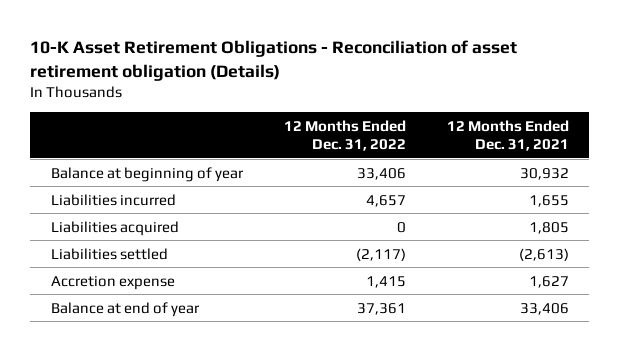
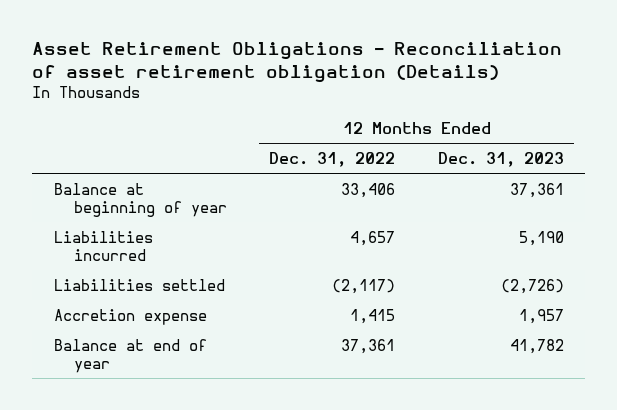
[30,40,518,81] 10-K Asset Retirement Obligations - Reconciliation of asset retirement obligation (Details) -> [32,42,563,84] Asset Retirement Obligations - Reconciliation of asset retirement obligation (Details)
[446,119,569,151] 12 Months Ended Dec. 31, 2021 -> none
none -> [437,151,564,167] Dec. 31, 2023
[50,220,179,236] Liabilities acquired -> none

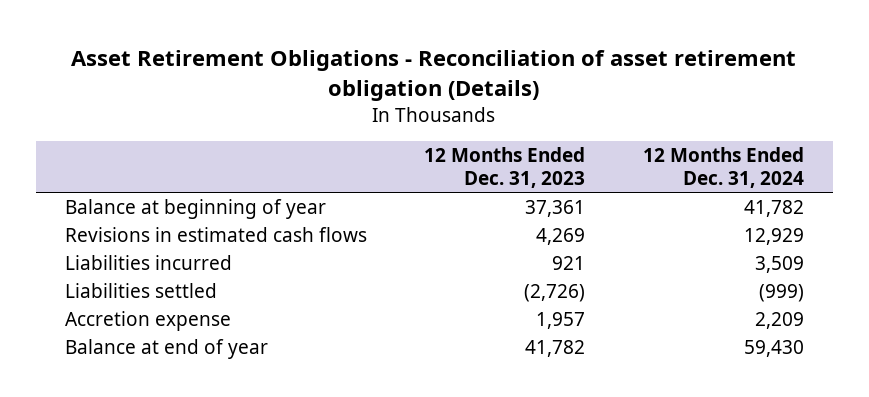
[269,151,396,167] Dec. 31, 2022 -> none
none -> [642,146,804,188] 12 Months Ended Dec. 31, 2024
none -> [65,227,368,243] Revisions in estimated cash flows
[518,230,564,246] 5,190 -> [552,256,586,271] 921

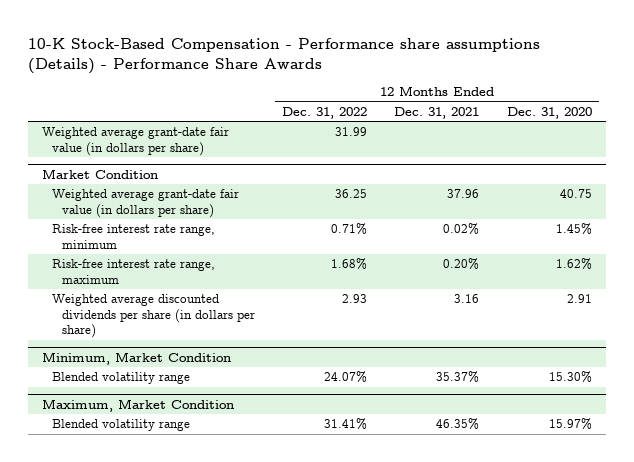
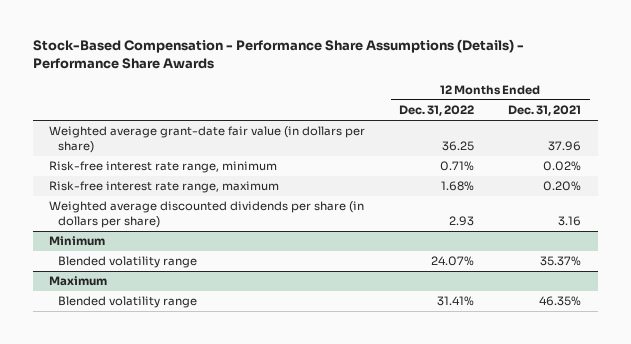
[28,37,541,74] 10-K Stock-Based Compensation - Performance share assumptions (Details) - Performance Share Awards -> [32,39,524,69] Stock-Based Compensation - Performance Share Assumptions (Details) - Performance Share Awards
[506,106,592,119] Dec. 31, 2020 -> none
[41,127,229,156] Weighted average grant-date fair value (in dollars per share) -> none
[41,169,158,180] Market Condition -> none
[41,352,231,366] Minimum, Market Condition -> none
none -> [49,236,106,247] Minimum
[41,399,234,413] Maximum, Market Condition -> none
none -> [49,276,108,287] Maximum

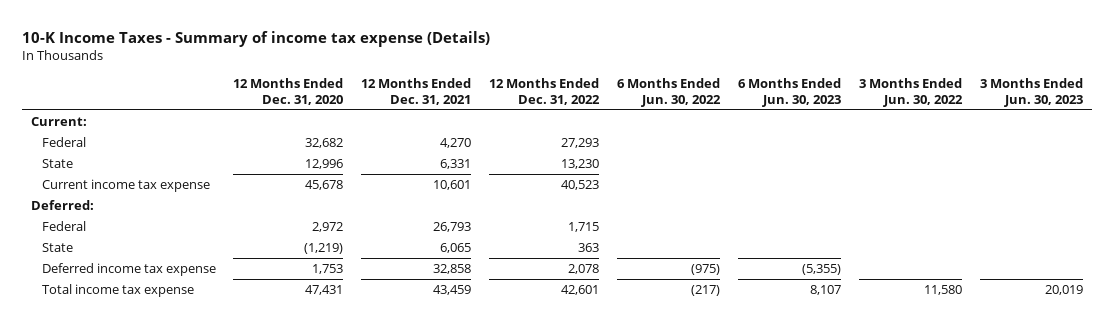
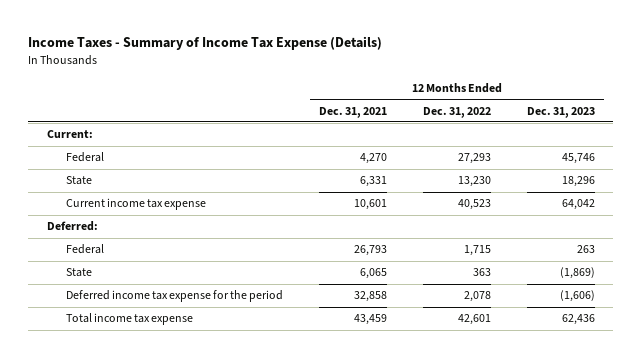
[22,30,491,47] 10-K Income Taxes - Summary of income tax expense (Details) -> [28,36,383,51] Income Taxes - Summary of Income Tax Expense (Details)
[233,78,344,105] 12 Months Ended Dec. 31, 2020 -> none
[617,78,722,107] 6 Months Ended Jun. 30, 2022 -> none
[737,78,841,107] 6 Months Ended Jun. 30, 2023 -> none
[858,78,963,107] 3 Months Ended Jun. 30, 2022 -> none
[979,78,1083,107] 3 Months Ended Jun. 30, 2023 -> none
none -> [527,106,596,118] Dec. 31, 2023
[41,263,216,277] Deferred income tax expense -> [65,290,283,303] Deferred income tax expense for the period

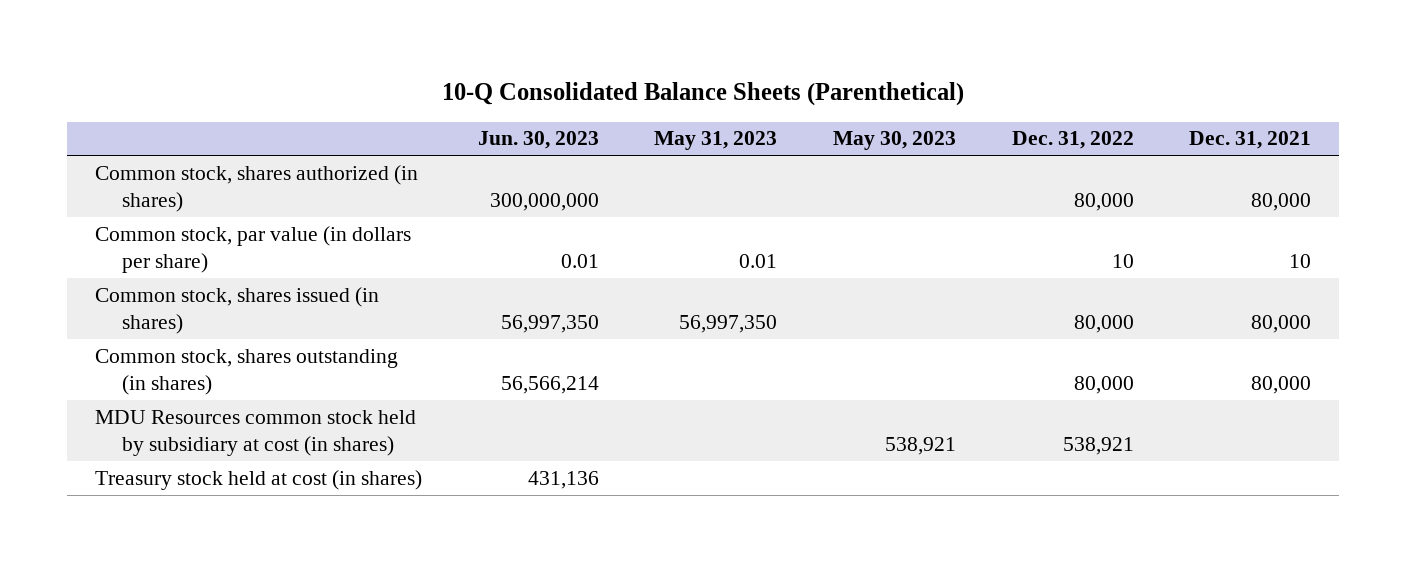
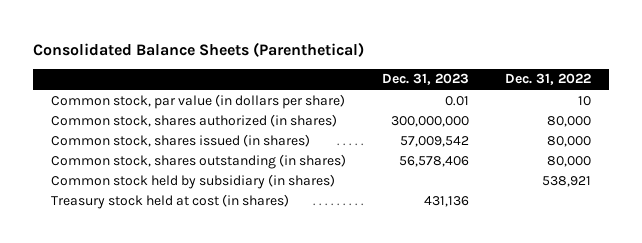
[442,82,965,107] 10-Q Consolidated Balance Sheets (Parenthetical) -> [32,41,364,57] Consolidated Balance Sheets (Parenthetical)
[477,131,599,150] Jun. 30, 2023 -> none
[654,131,778,151] May 31, 2023 -> none
[832,131,956,151] May 30, 2023 -> none
[1189,131,1312,150] Dec. 31, 2021 -> none
none -> [381,73,469,86] Dec. 31, 2023
[95,164,419,212] Common stock, shares authorized (in shares) -> [50,113,337,127] Common stock, shares authorized (in shares)
[95,409,417,456] MDU Resources common stock held by subsidiary at cost (in shares) -> [50,173,335,189] Common stock held by subsidiary (in shares)

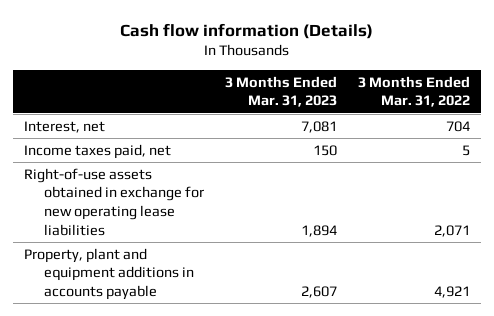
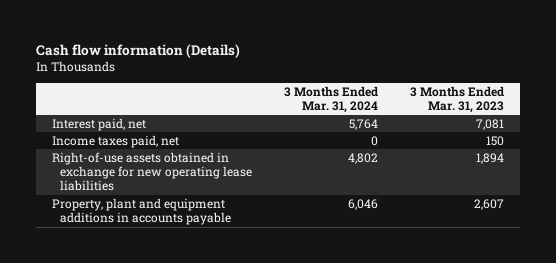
[358,75,471,108] 3 Months Ended Mar. 31, 2022 -> none
none -> [284,85,379,113] 3 Months Ended Mar. 31, 2024
[23,120,105,133] Interest, net -> [51,118,146,132] Interest paid, net

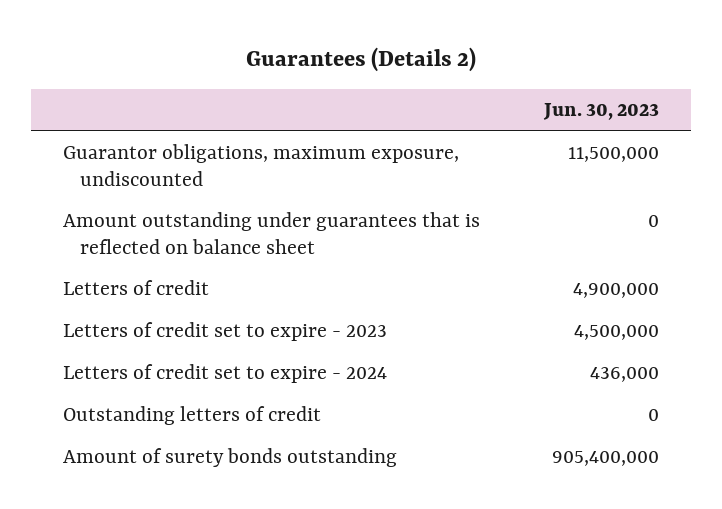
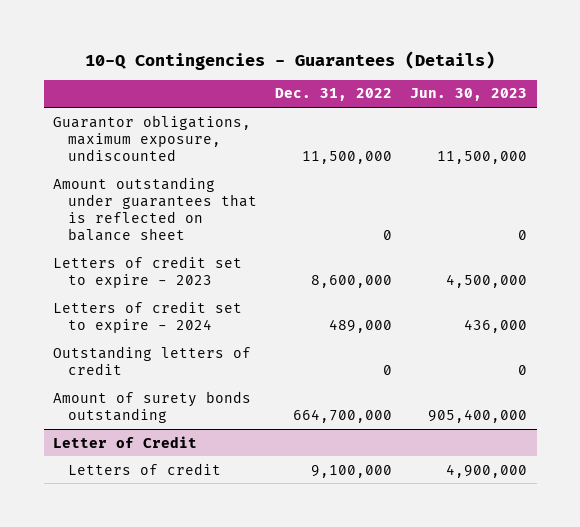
[246,47,477,73] Guarantees (Details 2) -> [85,50,496,70] 10-Q Contingencies - Guarantees (Details)
none -> [275,88,393,102] Dec. 31, 2022
[62,280,209,296] Letters of credit -> none
none -> [52,435,197,448] Letter of Credit
none -> [67,462,221,475] Letters of credit

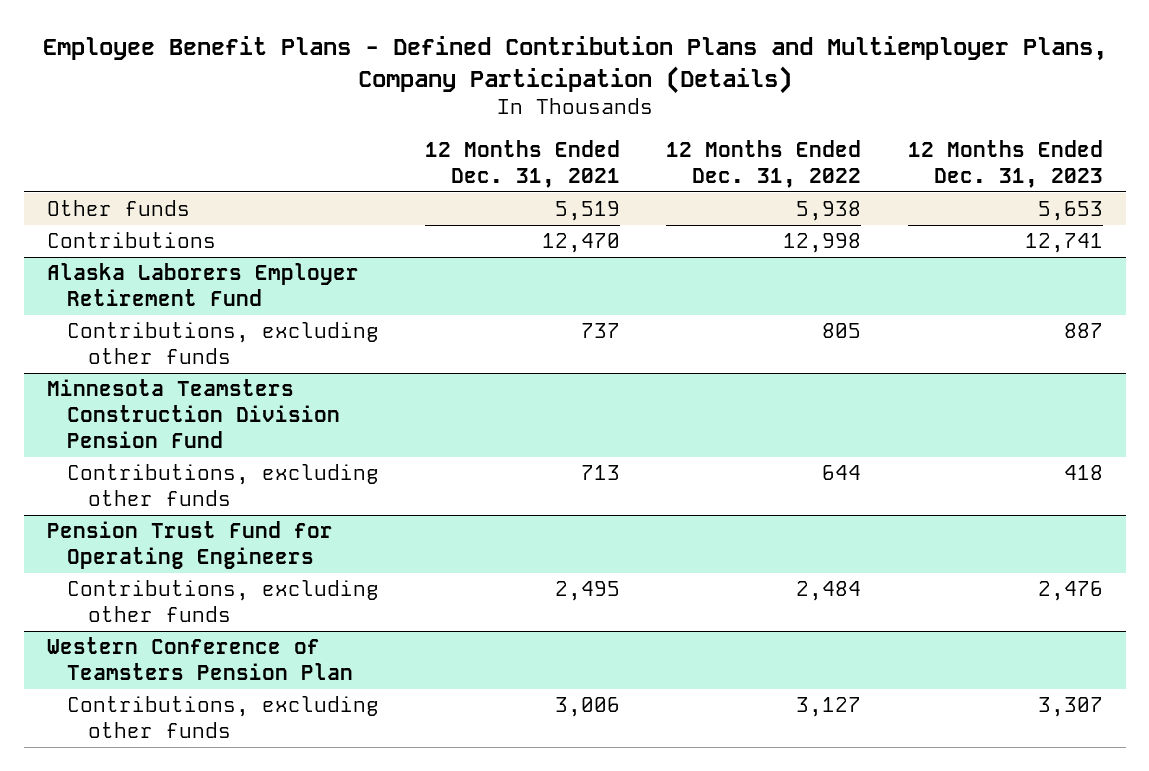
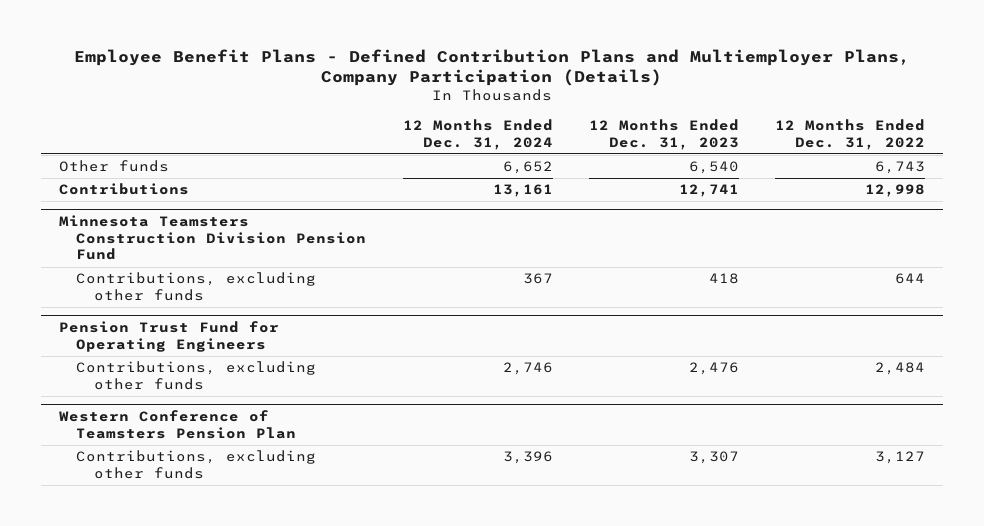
[425,140,621,189] 12 Months Ended Dec. 31, 2021 -> none
none -> [402,118,553,150] 12 Months Ended Dec. 31, 2024
[796,201,862,222] 5,938 -> [874,161,925,175] 6,743
[1037,201,1103,222] 5,653 -> [688,161,739,175] 6,540
[46,263,359,306] Alaska Laborers Employer Retirement Fund -> none
[67,322,380,364] Contributions, excluding other funds -> none

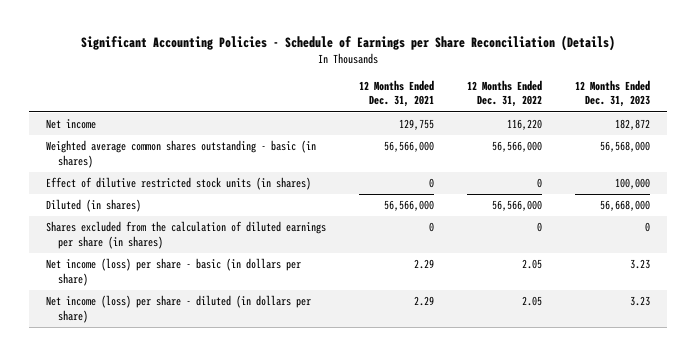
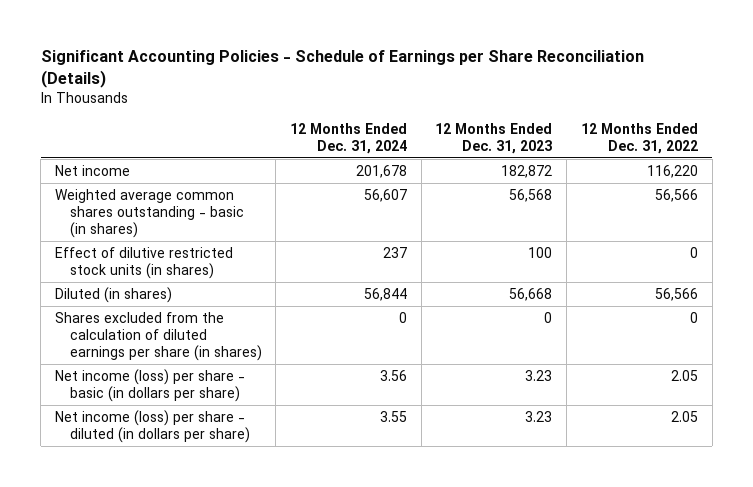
[358,80,434,108] 12 Months Ended Dec. 31, 2021 -> none
none -> [290,122,408,154] 12 Months Ended Dec. 31, 2024
[492,141,543,153] 56,566,000 -> [654,188,698,202] 56,566
[600,141,651,153] 56,568,000 -> [509,188,553,202] 56,568
[615,178,651,190] 100,000 -> [528,246,553,258] 100
[492,200,543,212] 56,566,000 -> [654,287,698,301] 56,566
[600,200,651,212] 56,668,000 -> [509,287,553,301] 56,668

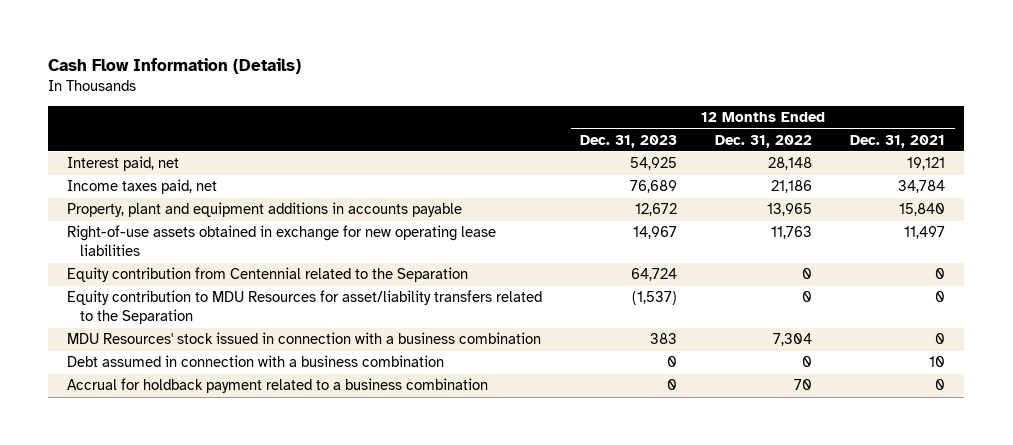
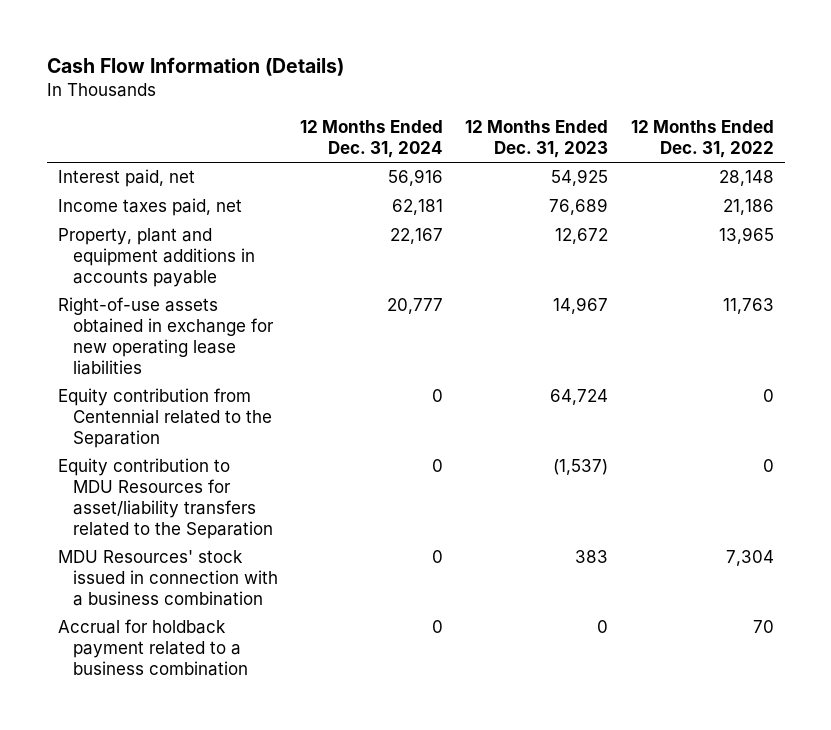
[850,134,946,148] Dec. 31, 2021 -> none
none -> [300,120,444,159] 12 Months Ended Dec. 31, 2024
[67,355,445,368] Debt assumed in connection with a business combination -> none

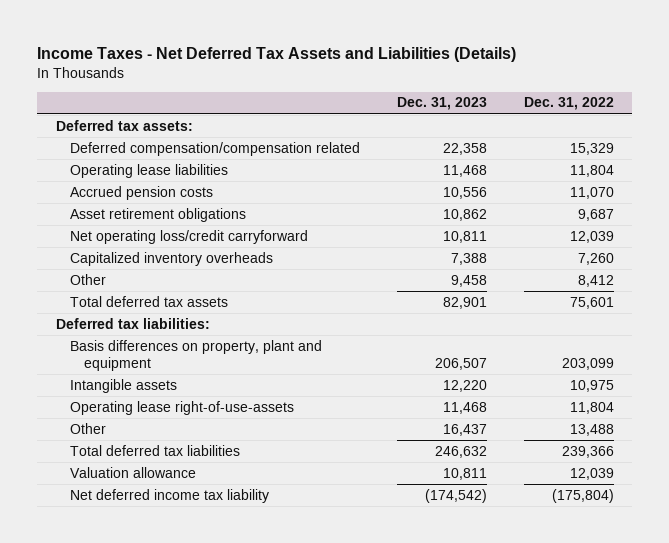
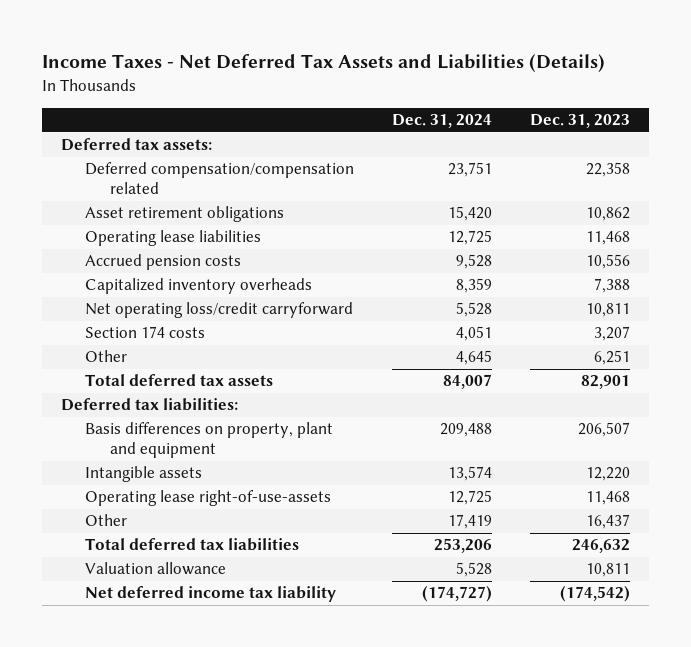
[523,97,614,111] Dec. 31, 2022 -> none
none -> [392,114,493,129] Dec. 31, 2024
[69,207,246,222] Asset retirement obligations -> [85,206,285,223] Asset retirement obligations
[69,229,308,244] Net operating loss/credit carryforward -> [85,302,354,319] Net operating loss/credit carryforward
none -> [85,326,206,339] Section 174 costs
[450,274,487,287] 9,458 -> [593,350,630,366] 6,251

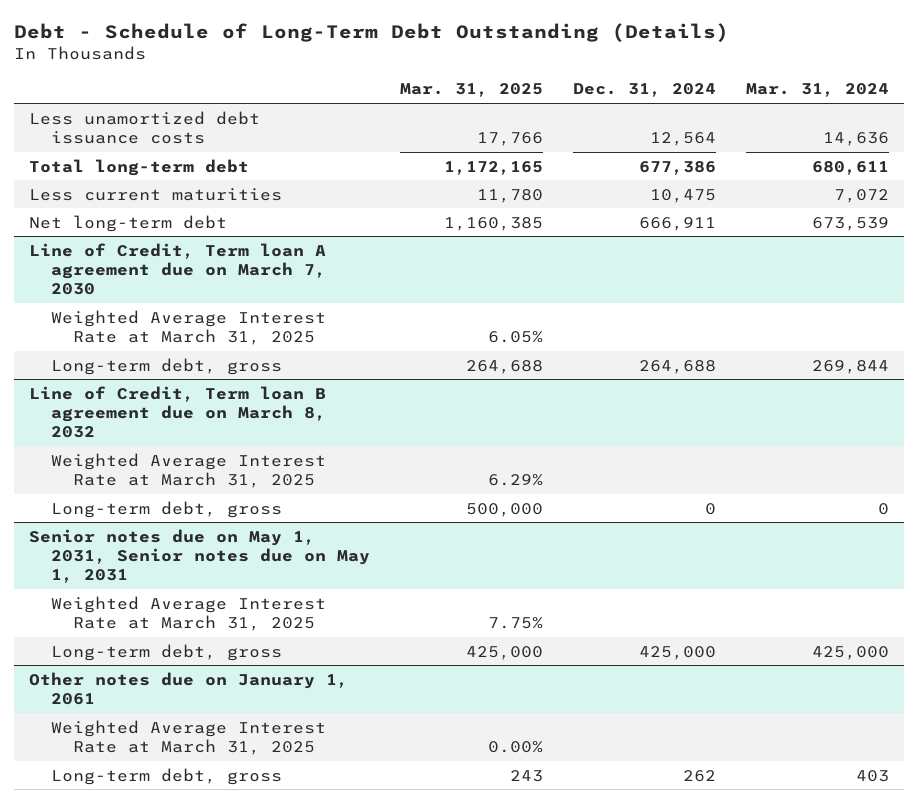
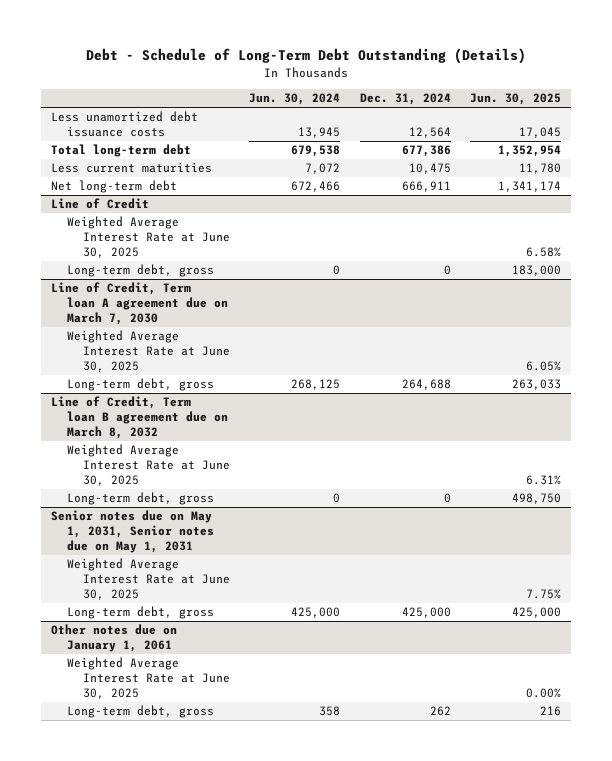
[400,83,544,98] Mar. 31, 2025 -> none
[745,83,889,98] Mar. 31, 2024 -> none
none -> [249,93,341,106] Jun. 30, 2024
none -> [469,93,561,106] Jun. 30, 2025
none -> [51,198,150,210] Line of Credit
none -> [67,216,230,258] Weighted Average Interest Rate at June 30, 2025
none -> [67,264,215,278] Long-term debt, gross
[51,309,327,346] Weighted Average Interest Rate at March 31, 2025 -> [67,330,230,372] Weighted Average Interest Rate at June 30, 2025
[51,452,327,489] Weighted Average Interest Rate at March 31, 2025 -> [67,444,230,486] Weighted Average Interest Rate at June 30, 2025
[51,595,327,632] Weighted Average Interest Rate at March 31, 2025 -> [67,558,230,600] Weighted Average Interest Rate at June 30, 2025
[51,719,327,756] Weighted Average Interest Rate at March 31, 2025 -> [67,657,230,699] Weighted Average Interest Rate at June 30, 2025

